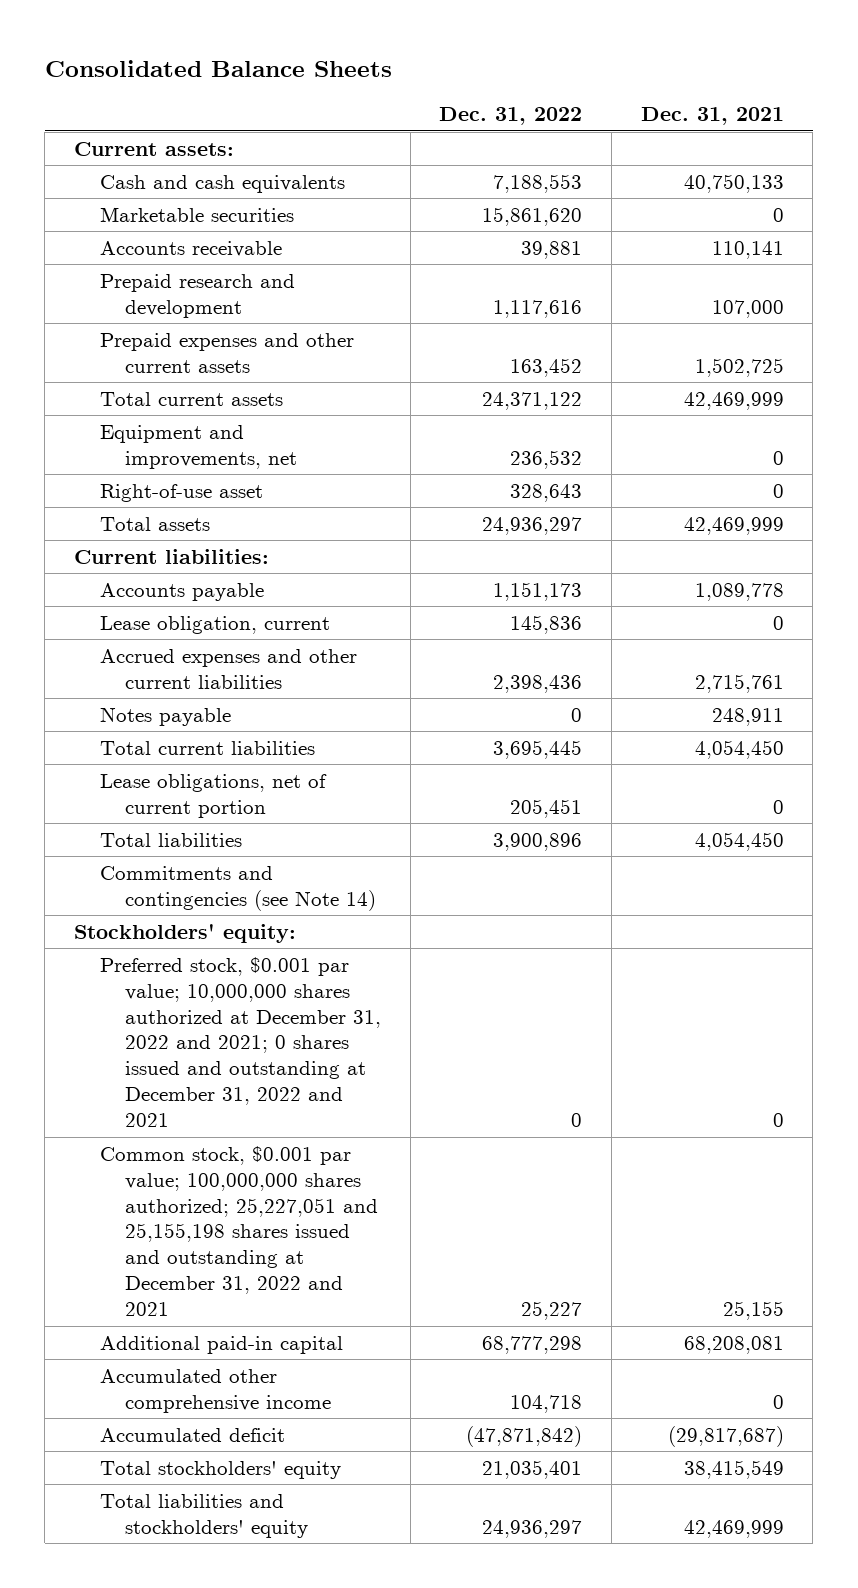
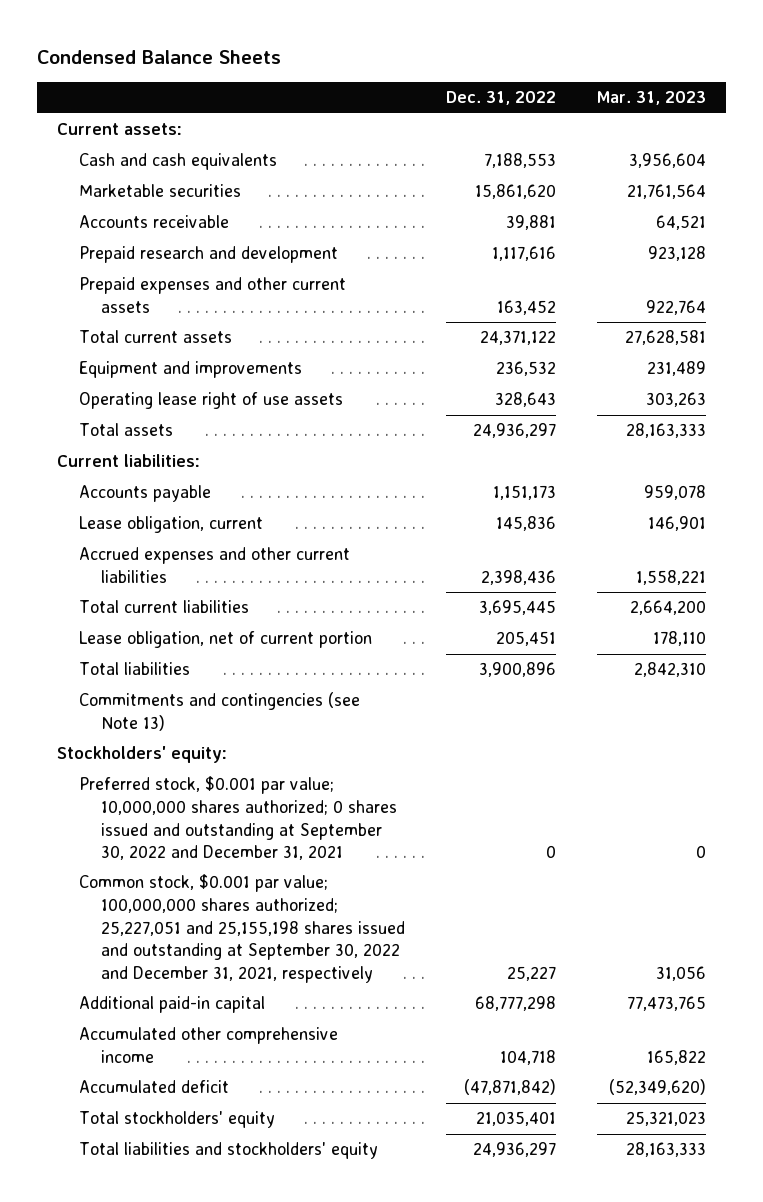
[44,59,392,77] Consolidated Balance Sheets -> [36,50,281,65] Condensed Balance Sheets
[640,107,784,126] Dec. 31, 2021 -> none
none -> [596,91,706,106] Mar. 31, 2023
[99,424,298,469] Equipment and improvements, net -> [79,361,303,379] Equipment and improvements
[99,483,263,502] Right-of-use asset -> [79,392,344,410] Operating lease right of use assets
[99,706,231,726] Notes payable -> none
[99,773,327,818] Lease obligations, net of current portion -> [79,631,373,649] Lease obligation, net of current portion
[99,865,377,911] Commitments and contingencies (see Note 14) -> [79,692,361,731] Commitments and contingencies (see Note 13)
[99,956,382,1128] Preferred stock, $0.001 par value; 10,000,000 shares authorized at December 31, 2022 and 2021; 0 shares issued and outstanding at December 31, 2022 and 2021 -> [79,776,397,861] Preferred stock, $0.001 par value; 10,000,000 shares authorized; 0 shares issued and outstanding at September 30, 2022 and December 31, 2021
[99,1145,379,1317] Common stock, $0.001 par value; 100,000,000 shares authorized; 25,227,051 and 25,155,198 shares issued and outstanding at December 31, 2022 and 2021 -> [79,874,405,983] Common stock, $0.001 par value; 100,000,000 shares authorized; 25,227,051 and 25,155,198 shares issued and outstanding at September 30, 2022 and December 31, 2021, respectively

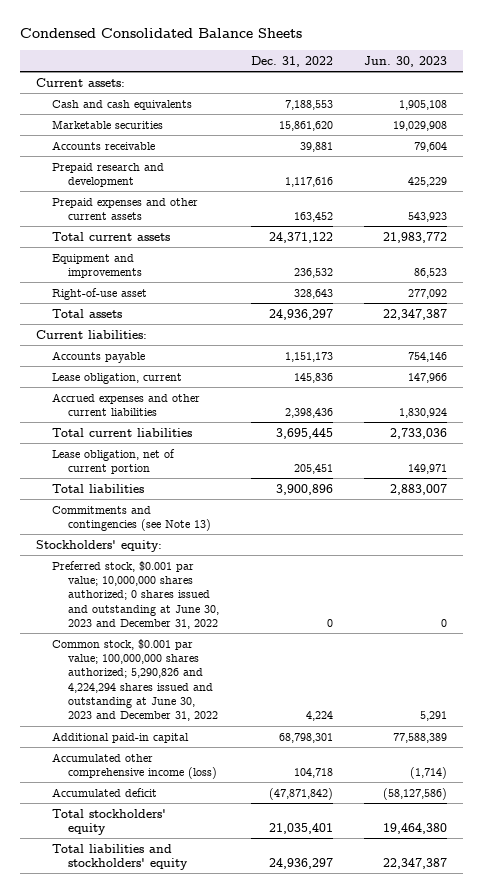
[36,50,281,65] Condensed Balance Sheets -> [19,28,302,39] Condensed Consolidated Balance Sheets
[596,91,706,106] Mar. 31, 2023 -> none
none -> [363,55,447,67] Jun. 30, 2023
[79,392,344,410] Operating lease right of use assets -> [51,287,147,300] Right-of-use asset
[79,776,397,861] Preferred stock, $0.001 par value; 10,000,000 shares authorized; 0 shares issued and outstanding at September 30, 2022 and December 31, 2021 -> [51,560,220,629] Preferred stock, $0.001 par value; 10,000,000 shares authorized; 0 shares issued and outstanding at June 30, 2023 and December 31, 2022
[79,874,405,983] Common stock, $0.001 par value; 100,000,000 shares authorized; 25,227,051 and 25,155,198 shares issued and outstanding at September 30, 2022 and December 31, 2021, respectively -> [51,638,219,722] Common stock, $0.001 par value; 100,000,000 shares authorized; 5,290,826 and 4,224,294 shares issued and outstanding at June 30, 2023 and December 31, 2022
[506,965,556,981] 25,227 -> [305,711,333,722] 4,224
[474,996,556,1012] 68,777,298 -> [278,732,333,743] 68,798,301
[79,1027,339,1063] Accumulated other comprehensive income -> [51,752,218,779] Accumulated other comprehensive income (loss)

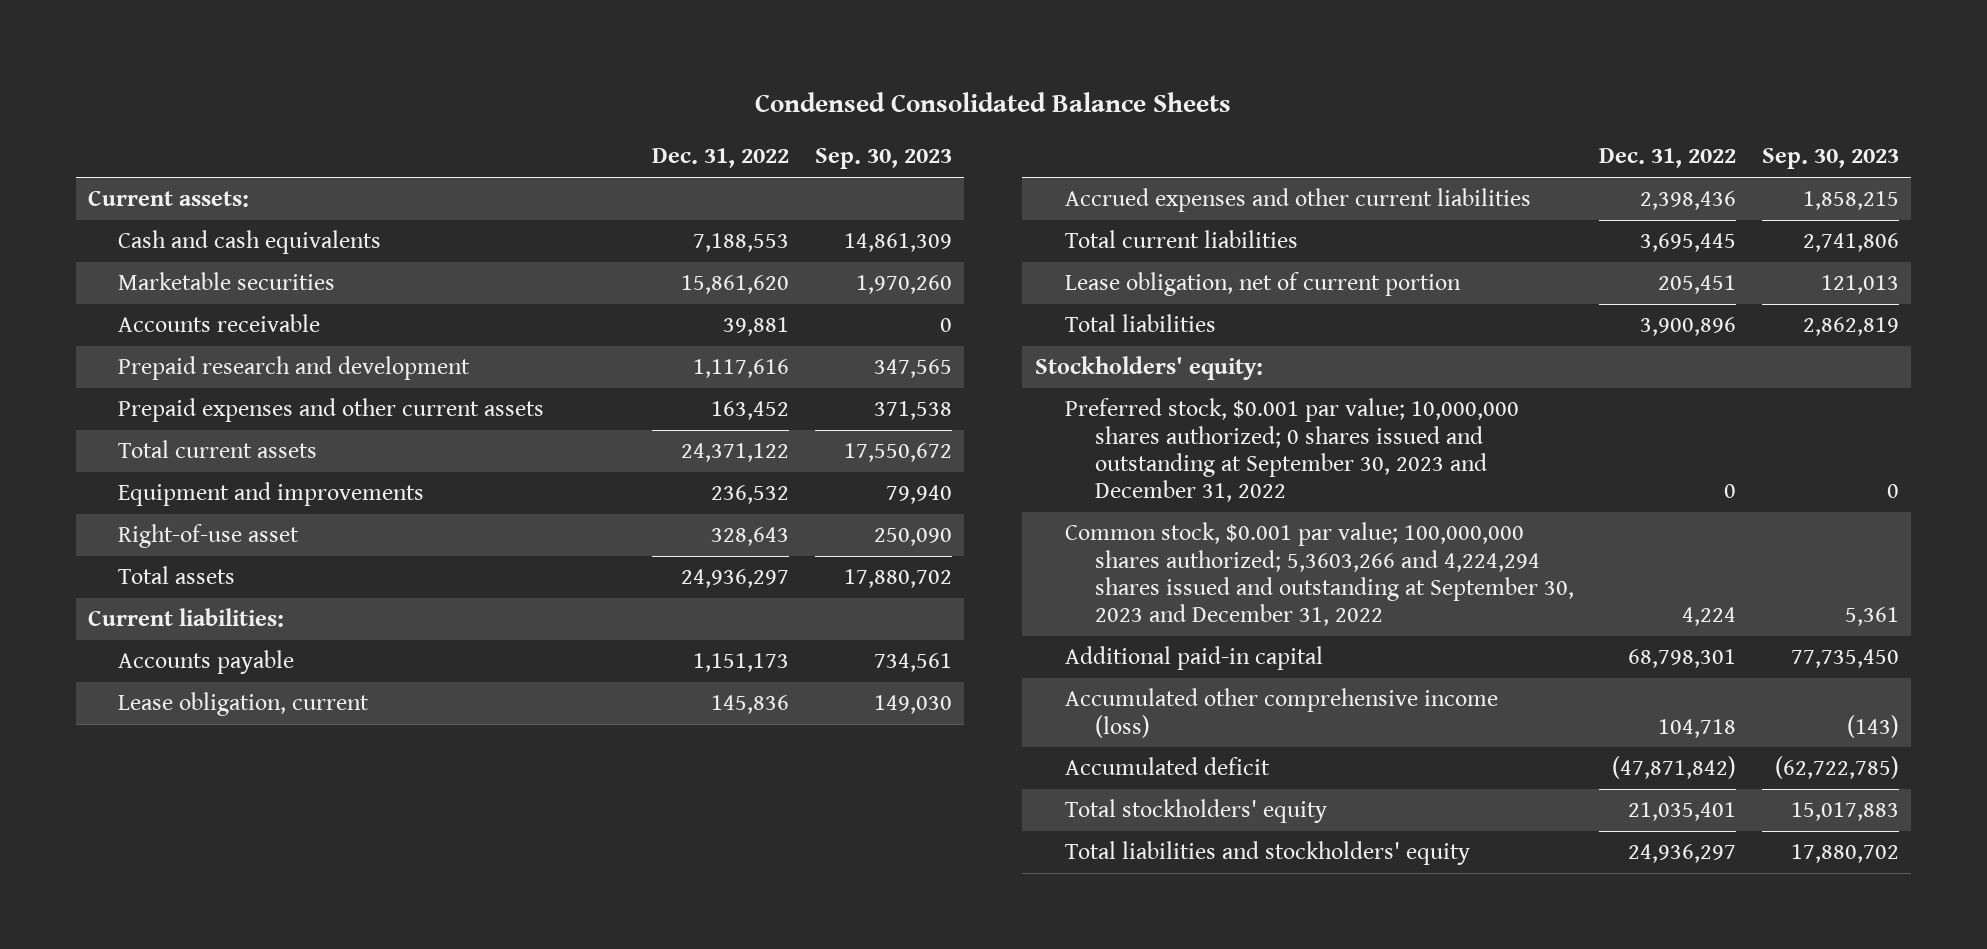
[363,55,447,67] Jun. 30, 2023 -> none
none -> [814,148,952,170] Sep. 30, 2023
[51,505,212,531] Commitments and contingencies (see Note 13) -> none
[51,560,220,629] Preferred stock, $0.001 par value; 10,000,000 shares authorized; 0 shares issued and outstanding at June 30, 2023 and December 31, 2022 -> [1064,398,1519,503] Preferred stock, $0.001 par value; 10,000,000 shares authorized; 0 shares issued and outstanding at September 30, 2023 and December 31, 2022
[51,638,219,722] Common stock, $0.001 par value; 100,000,000 shares authorized; 5,290,826 and 4,224,294 shares issued and outstanding at June 30, 2023 and December 31, 2022 -> [1064,522,1574,627] Common stock, $0.001 par value; 100,000,000 shares authorized; 5,3603,266 and 4,224,294 shares issued and outstanding at September 30, 2023 and December 31, 2022

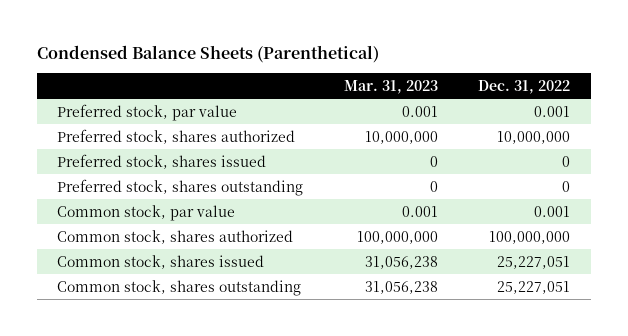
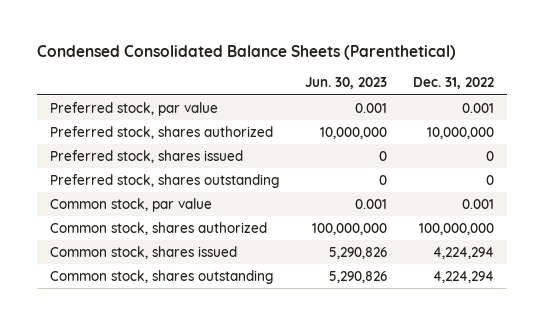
[37,44,380,63] Condensed Balance Sheets (Parenthetical) -> [36,45,456,61] Condensed Consolidated Balance Sheets (Parenthetical)
[343,79,438,94] Mar. 31, 2023 -> none
none -> [304,77,387,90] Jun. 30, 2023
[497,255,571,269] 25,227,051 -> [432,246,494,259] 4,224,294
[497,280,571,294] 25,227,051 -> [432,270,494,283] 4,224,294

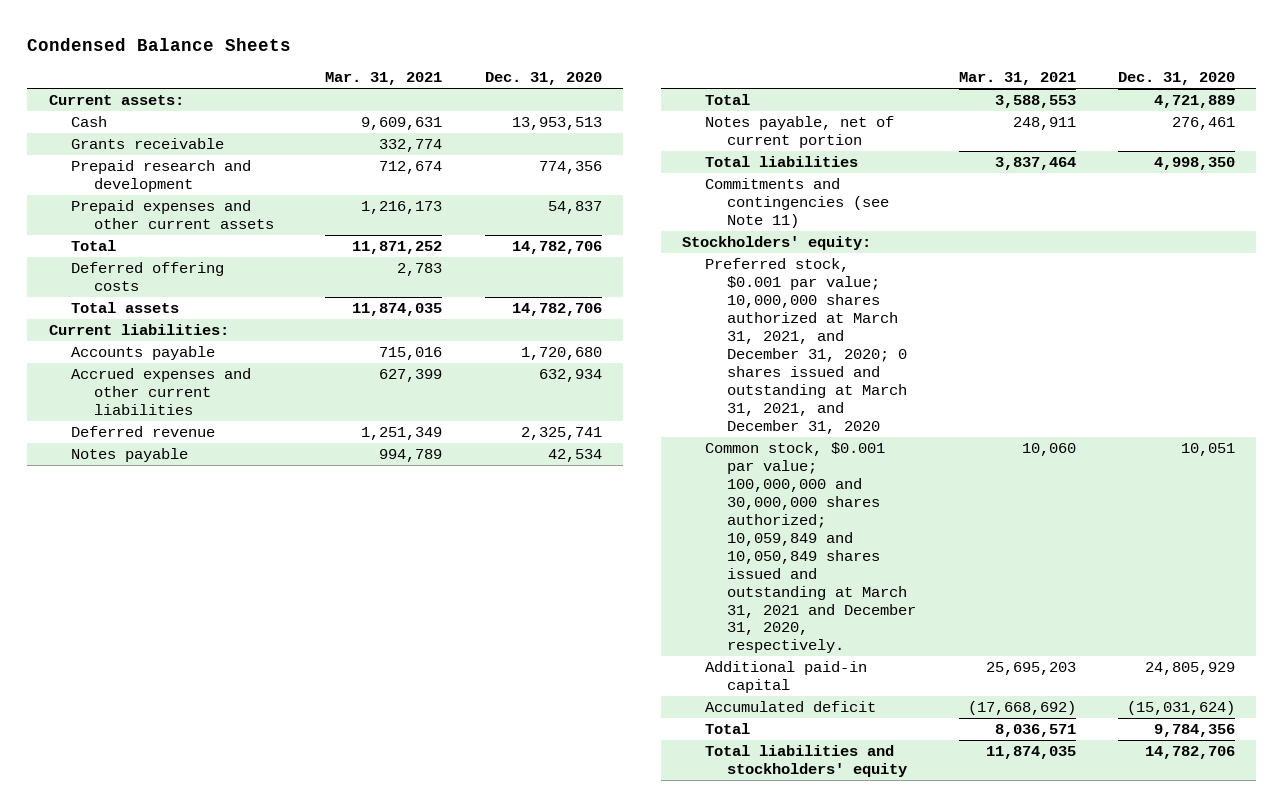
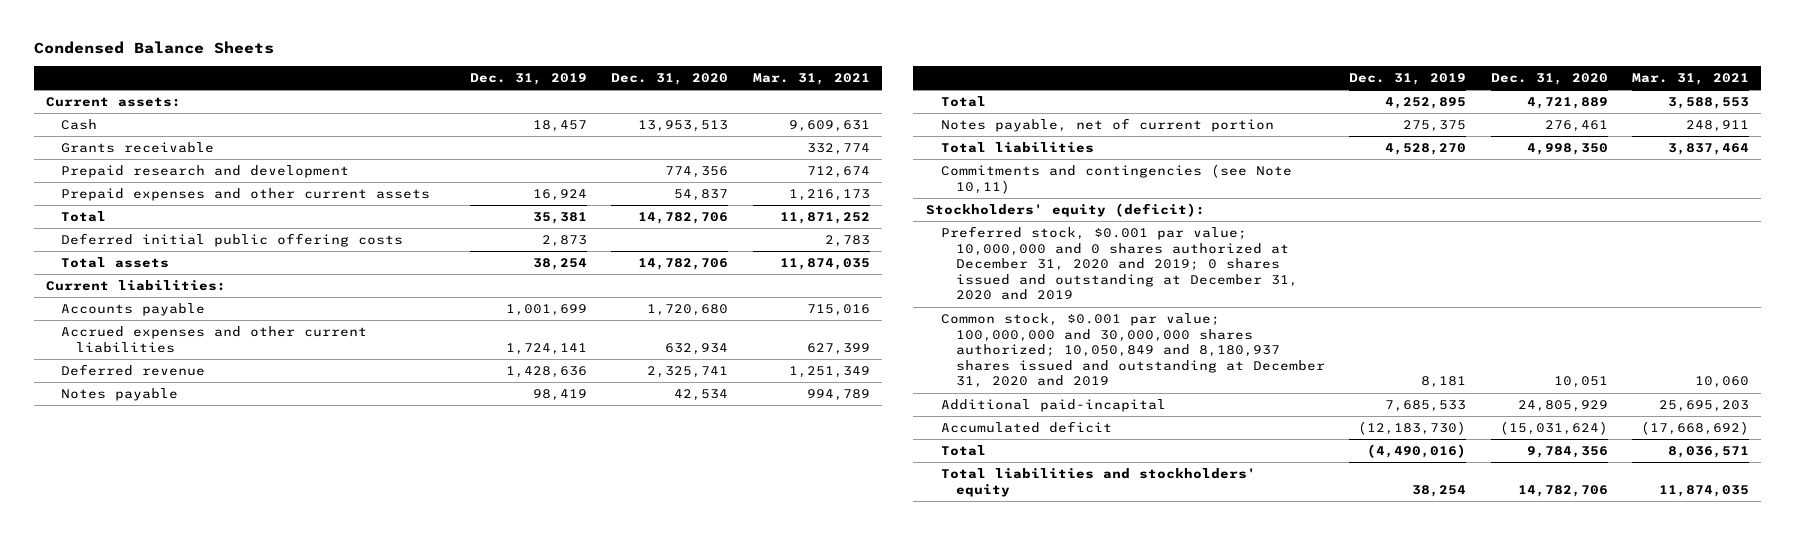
none -> [469,73,587,86] Dec. 31, 2019
[71,262,225,291] Deferred offering costs -> [61,232,404,247] Deferred initial public offering costs
[704,178,890,228] Commitments and contingencies (see Note 11) -> [940,163,1292,194] Commitments and contingencies (see Note 10,11)
[682,236,872,251] Stockholders' equity: -> [925,202,1205,217] Stockholders' equity (deficit):
[704,258,908,434] Preferred stock, $0.001 par value; 10,000,000 shares authorized at March 31, 2021, and December 31, 2020; 0 shares issued and outstanding at March 31, 2021, and December 31, 2020 -> [940,225,1298,301] Preferred stock, $0.001 par value; 10,000,000 and 0 shares authorized at December 31, 2020 and 2019; 0 shares issued and outstanding at December 31, 2020 and 2019
[704,442,917,654] Common stock, $0.001 par value; 100,000,000 and 30,000,000 shares authorized; 10,059,849 and 10,050,849 shares issued and outstanding at March 31, 2021 and December 31, 2020, respectively. -> [940,312,1325,389] Common stock, $0.001 par value; 100,000,000 and 30,000,000 shares authorized; 10,050,849 and 8,180,937 shares issued and outstanding at December 31, 2020 and 2019
[704,661,867,693] Additional paid-in capital -> [940,398,1166,412] Additional paid-incapital

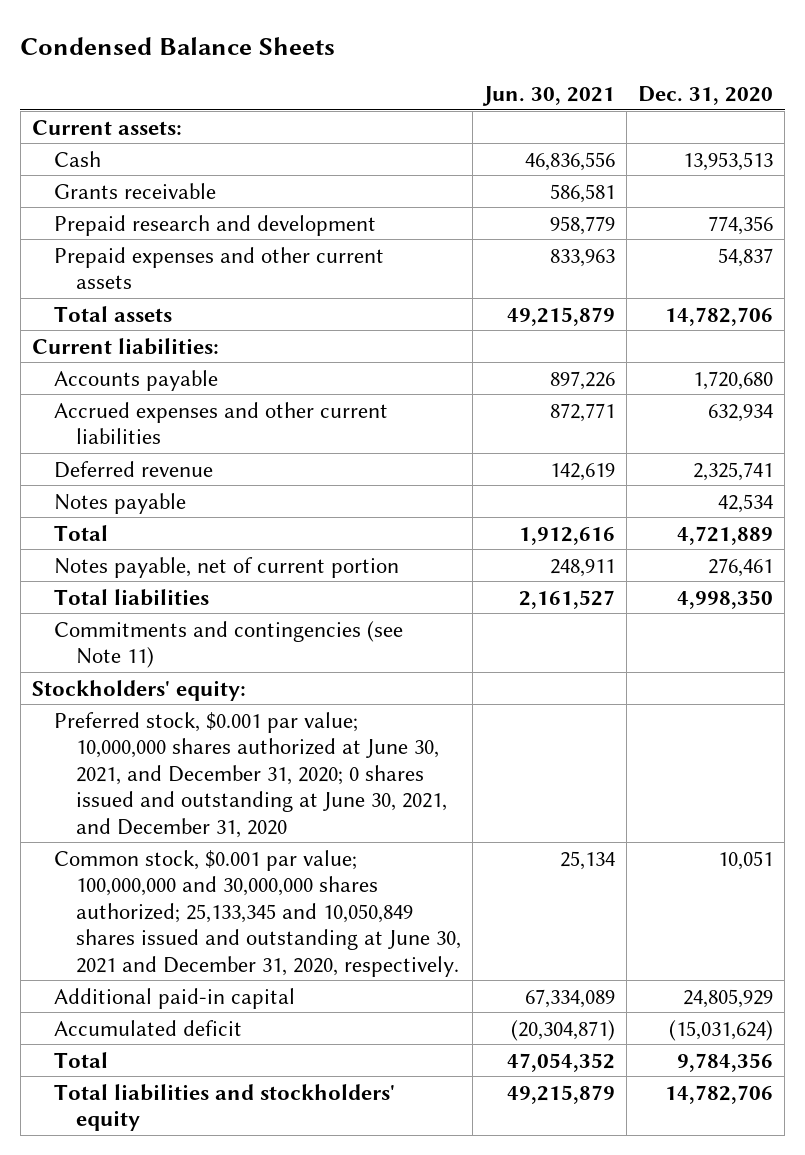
[469,73,587,86] Dec. 31, 2019 -> none
[752,73,870,86] Mar. 31, 2021 -> none
none -> [482,86,616,107] Jun. 30, 2021
[61,210,107,222] Total -> none
[61,232,404,247] Deferred initial public offering costs -> none
[940,163,1292,194] Commitments and contingencies (see Note 10,11) -> [53,620,403,669] Commitments and contingencies (see Note 11)
[925,202,1205,217] Stockholders' equity (deficit): -> [31,679,246,701] Stockholders' equity:
[940,225,1298,301] Preferred stock, $0.001 par value; 10,000,000 and 0 shares authorized at December 31, 2020 and 2019; 0 shares issued and outstanding at December 31, 2020 and 2019 -> [53,711,448,838] Preferred stock, $0.001 par value; 10,000,000 shares authorized at June 30, 2021, and December 31, 2020; 0 shares issued and outstanding at June 30, 2021, and December 31, 2020
[940,312,1325,389] Common stock, $0.001 par value; 100,000,000 and 30,000,000 shares authorized; 10,050,849 and 8,180,937 shares issued and outstanding at December 31, 2020 and 2019 -> [53,849,462,977] Common stock, $0.001 par value; 100,000,000 and 30,000,000 shares authorized; 25,133,345 and 10,050,849 shares issued and outstanding at June 30, 2021 and December 31, 2020, respectively.
[940,398,1166,412] Additional paid-incapital -> [53,987,295,1009] Additional paid-in capital

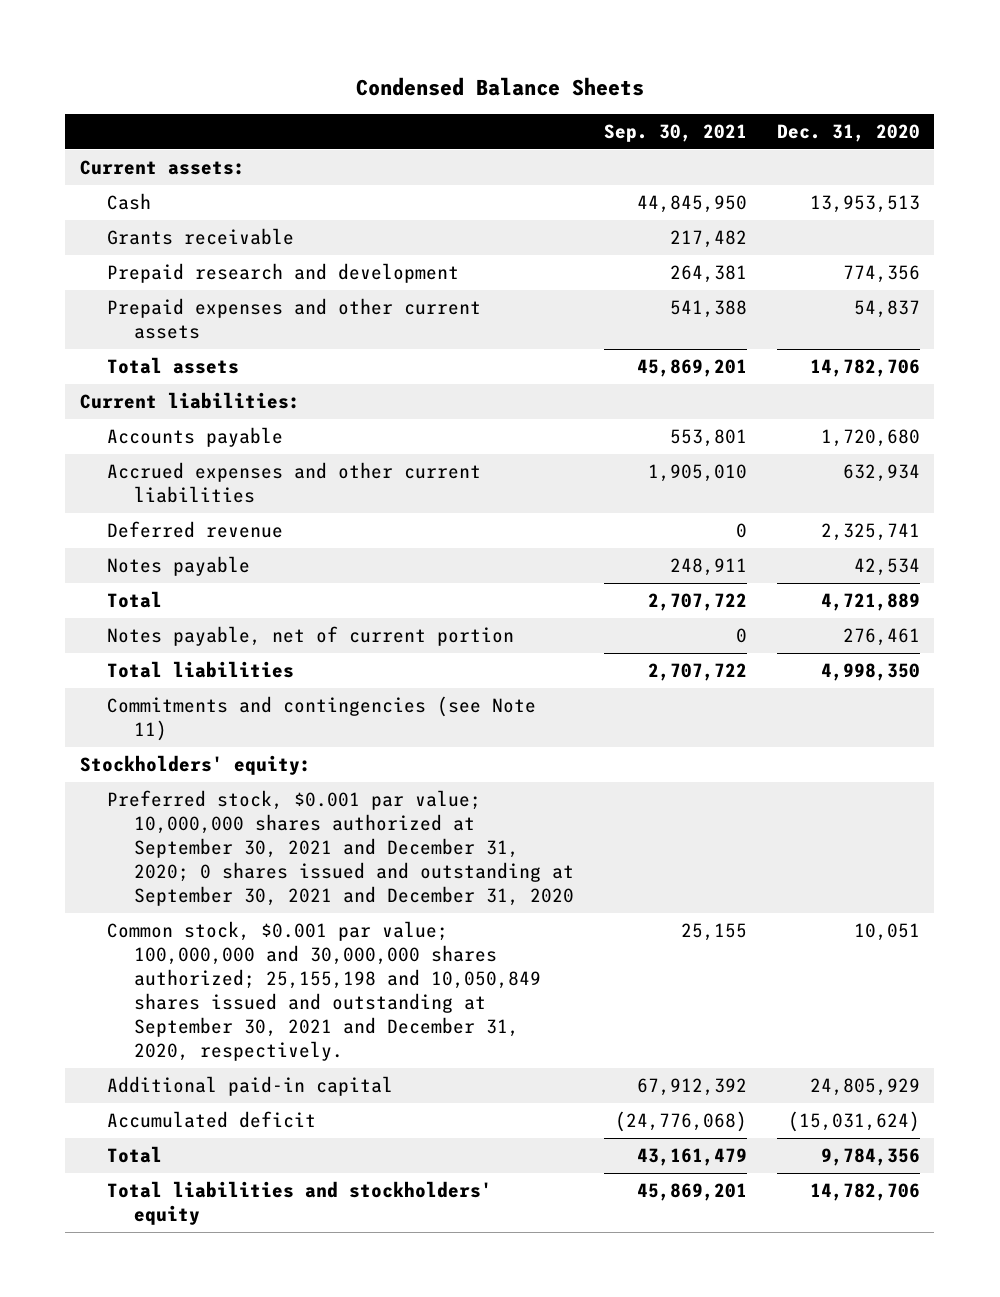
[482,86,616,107] Jun. 30, 2021 -> none
none -> [603,123,747,142] Sep. 30, 2021
[53,711,448,838] Preferred stock, $0.001 par value; 10,000,000 shares authorized at June 30, 2021, and December 31, 2020; 0 shares issued and outstanding at June 30, 2021, and December 31, 2020 -> [107,790,575,906] Preferred stock, $0.001 par value; 10,000,000 shares authorized at September 30, 2021 and December 31, 2020; 0 shares issued and outstanding at September 30, 2021 and December 31, 2020
[53,849,462,977] Common stock, $0.001 par value; 100,000,000 and 30,000,000 shares authorized; 25,133,345 and 10,050,849 shares issued and outstanding at June 30, 2021 and December 31, 2020, respectively. -> [107,921,542,1061] Common stock, $0.001 par value; 100,000,000 and 30,000,000 shares authorized; 25,155,198 and 10,050,849 shares issued and outstanding at September 30, 2021 and December 31, 2020, respectively.

